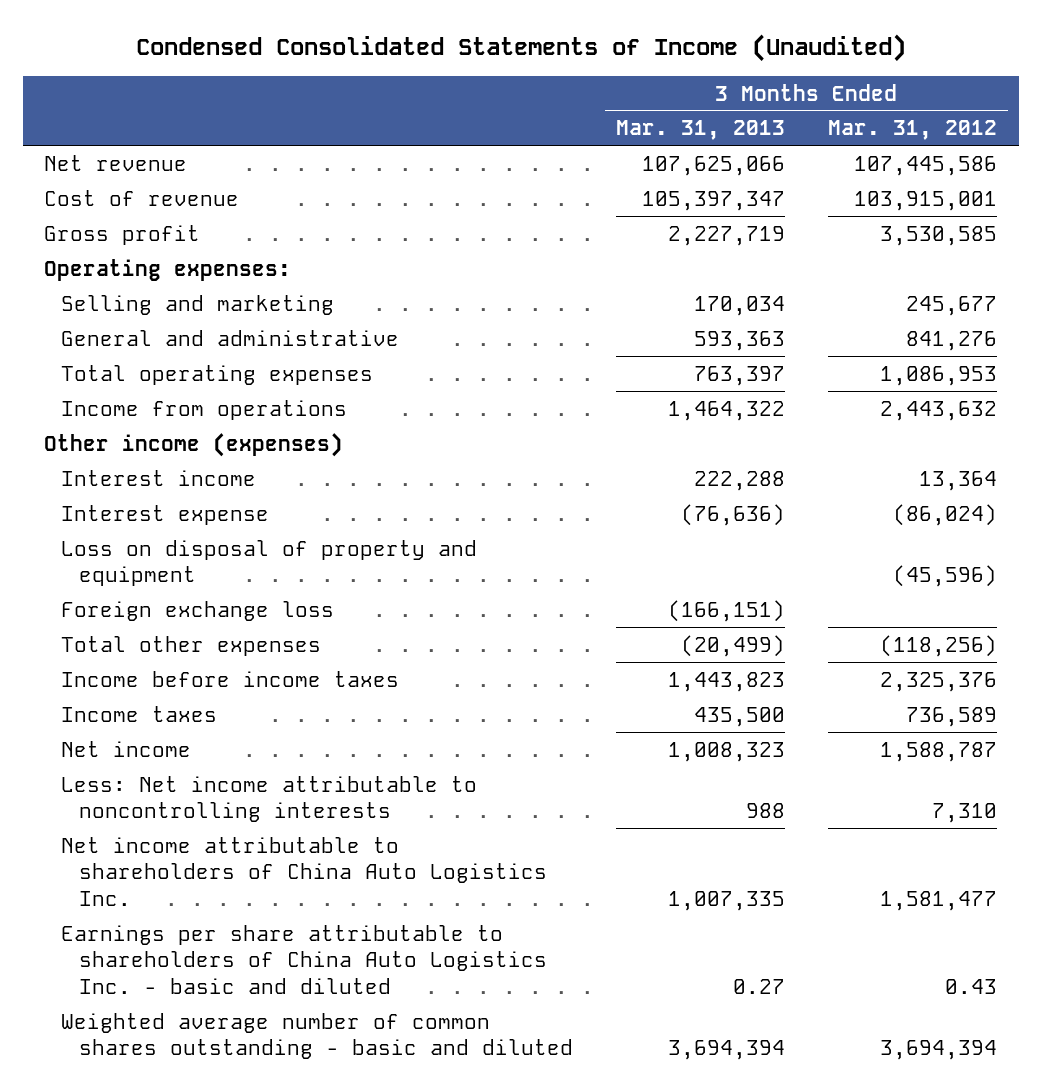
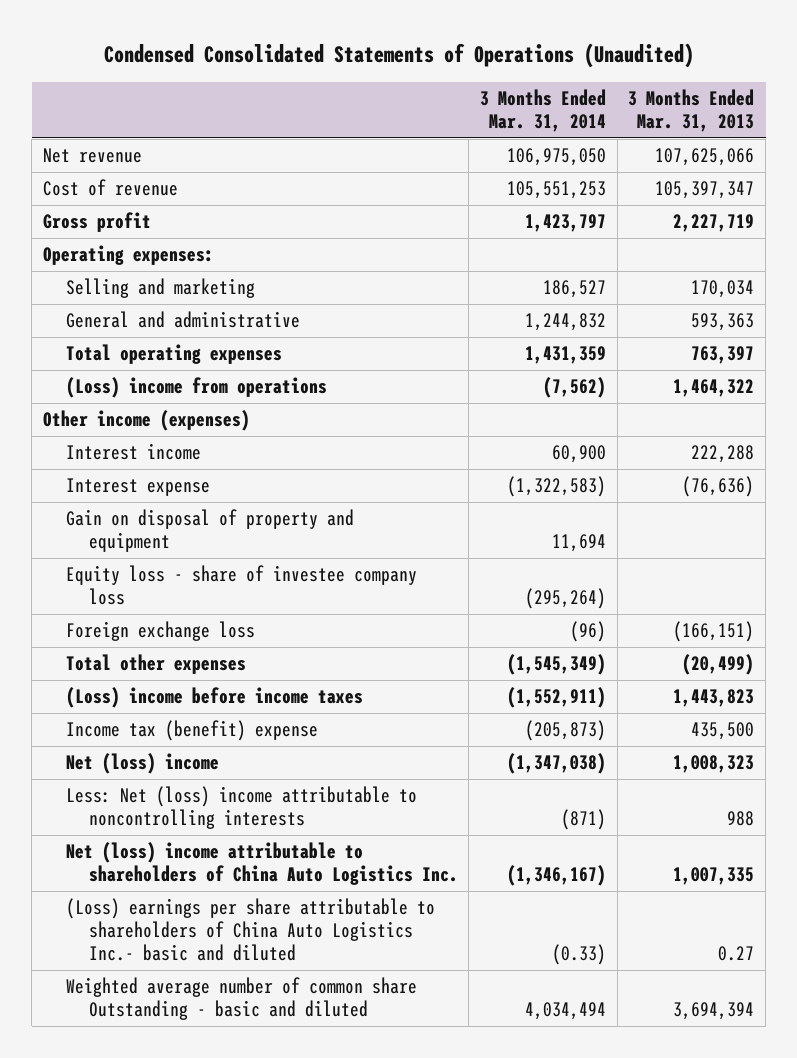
[135,34,906,63] Condensed Consolidated Statements of Income (Unaudited) -> [103,43,694,69] Condensed Consolidated Statements of Operations (Unaudited)
[827,120,997,141] Mar. 31, 2012 -> none
none -> [480,88,607,133] 3 Months Ended Mar. 31, 2014
[61,399,348,420] Income from operations -> [65,377,327,399] (Loss) income from operations
[61,539,478,587] Loss on disposal of property and equipment -> [65,509,354,553] Gain on disposal of property and equipment
none -> [65,565,417,606] Equity loss - share of investee company loss
[61,670,400,687] Income before income taxes -> [65,687,363,709] (Loss) income before income taxes
[61,705,218,722] Income taxes -> [65,720,318,742] Income tax (benefit) expense
[61,740,192,757] Net income -> [65,753,219,775] Net (loss) income
[61,775,478,823] Less: Net income attributable to noncontrolling interests -> [65,786,417,830] Less: Net (loss) income attributable to noncontrolling interests
[61,836,547,907] Net income attributable to shareholders of China Auto Logistics Inc. -> [65,842,458,886] Net (loss) income attributable to shareholders of China Auto Logistics Inc.
[61,924,547,995] Earnings per share attributable to shareholders of China Auto Logistics Inc. - basic and diluted -> [65,898,435,962] (Loss) earnings per share attributable to shareholders of China Auto Logistics Inc.- basic and diluted
[61,1012,573,1060] Weighted average number of common shares outstanding - basic and diluted -> [65,977,417,1021] Weighted average number of common share Outstanding - basic and diluted

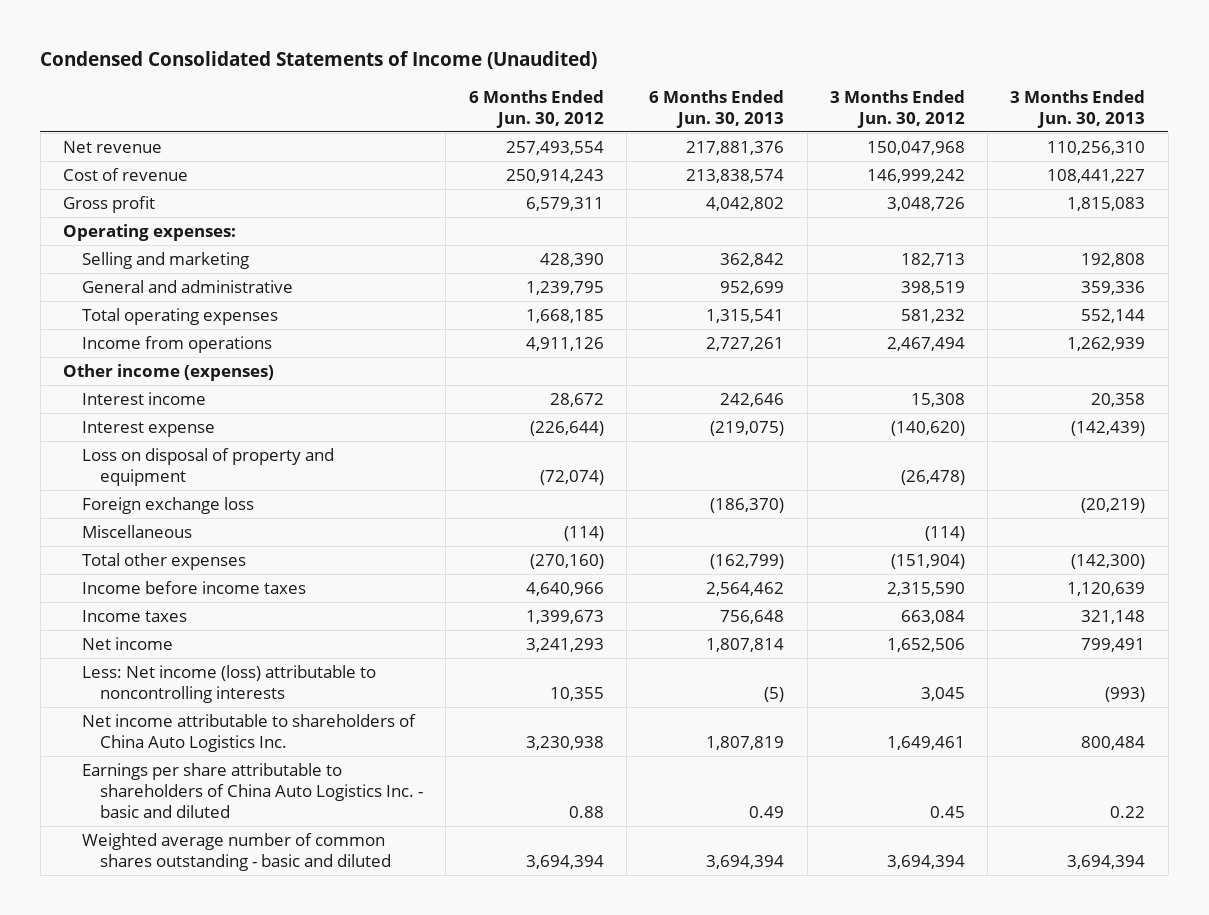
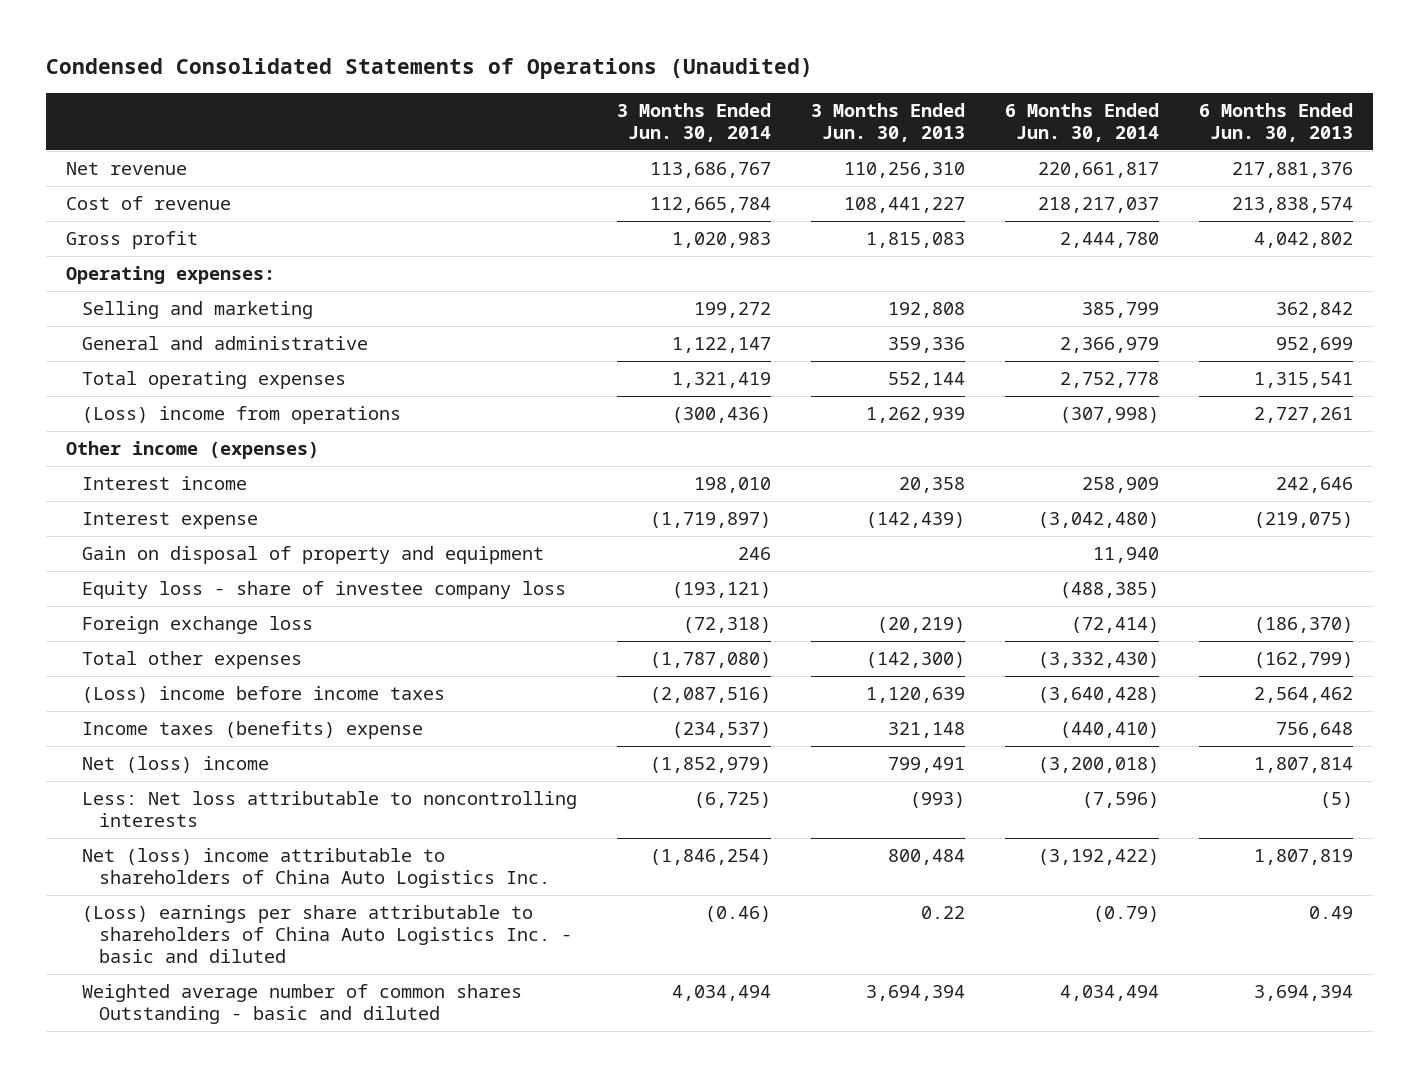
[40,51,598,70] Condensed Consolidated Statements of Income (Unaudited) -> [45,58,813,80] Condensed Consolidated Statements of Operations (Unaudited)
[468,89,604,128] 6 Months Ended Jun. 30, 2012 -> none
[829,89,965,128] 3 Months Ended Jun. 30, 2012 -> none
none -> [617,102,772,142] 3 Months Ended Jun. 30, 2014
none -> [1005,102,1160,142] 6 Months Ended Jun. 30, 2014
[81,336,272,354] Income from operations -> [82,406,402,425] (Loss) income from operations
[81,448,334,486] Loss on disposal of property and equipment -> [82,546,545,565] Gain on disposal of property and equipment
none -> [82,581,567,600] Equity loss - share of investee company loss
[81,525,192,539] Miscellaneous -> none
[81,581,306,595] Income before income taxes -> [82,686,446,704] (Loss) income before income taxes
[81,610,187,623] Income taxes -> [82,721,424,740] Income taxes (benefits) expense
[81,637,173,651] Net income -> [82,756,270,774] Net (loss) income
[81,665,376,703] Less: Net income (loss) attributable to noncontrolling interests -> [82,791,578,828] Less: Net loss attributable to noncontrolling interests
[81,714,416,752] Net income attributable to shareholders of China Auto Logistics Inc. -> [82,848,550,889] Net (loss) income attributable to shareholders of China Auto Logistics Inc.
[81,763,424,818] Earnings per share attributable to shareholders of China Auto Logistics Inc. - basic and diluted -> [82,905,572,963] (Loss) earnings per share attributable to shareholders of China Auto Logistics Inc. - basic and diluted
[81,833,392,871] Weighted average number of common shares outstanding - basic and diluted -> [82,984,523,1025] Weighted average number of common shares Outstanding - basic and diluted

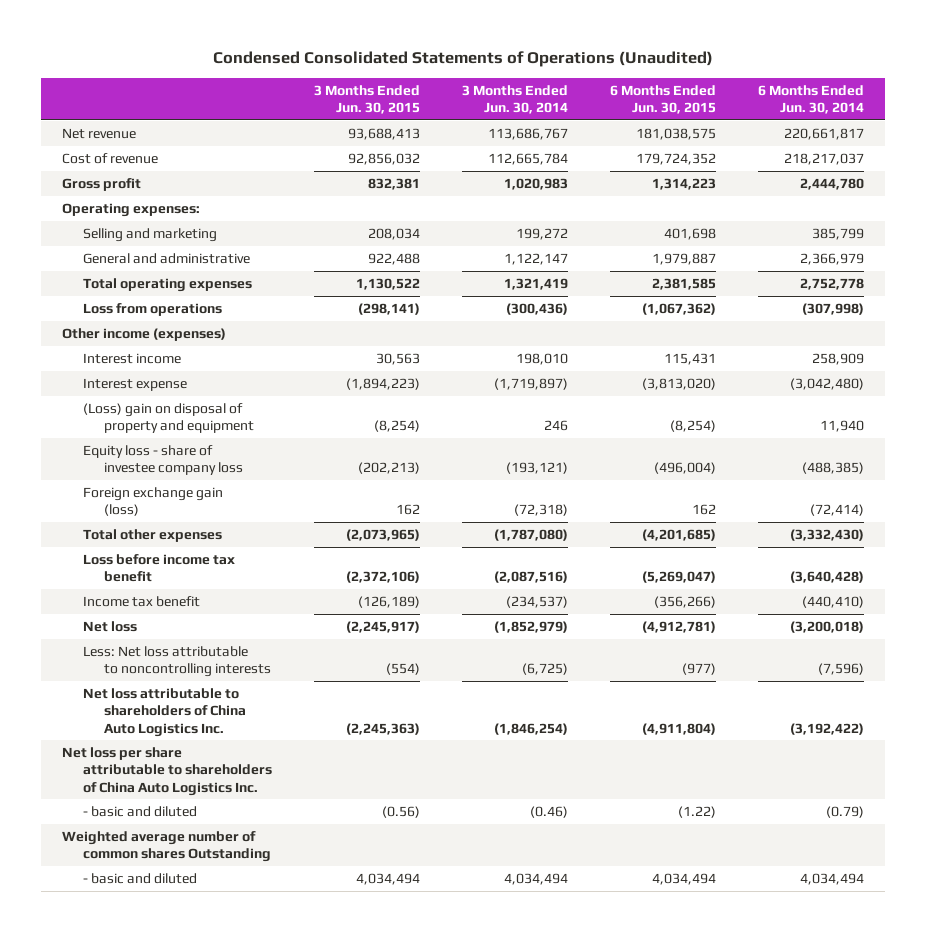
[811,102,966,142] 3 Months Ended Jun. 30, 2013 -> none
[1199,102,1354,142] 6 Months Ended Jun. 30, 2013 -> none
none -> [314,84,421,114] 3 Months Ended Jun. 30, 2015
none -> [609,84,716,114] 6 Months Ended Jun. 30, 2015
[82,406,402,425] (Loss) income from operations -> [83,302,223,316] Loss from operations
[82,546,545,565] Gain on disposal of property and equipment -> [83,402,254,434] (Loss) gain on disposal of property and equipment
[82,616,314,635] Foreign exchange loss -> [83,486,224,517] Foreign exchange gain (loss)
[82,686,446,704] (Loss) income before income taxes -> [83,553,236,583] Loss before income tax benefit
[82,721,424,740] Income taxes (benefits) expense -> [83,595,201,607] Income tax benefit
[82,756,270,774] Net (loss) income -> [83,620,138,632] Net loss
[82,848,550,889] Net (loss) income attributable to shareholders of China Auto Logistics Inc. -> [83,687,246,737] Net loss attributable to shareholders of China Auto Logistics Inc.
none -> [62,746,273,796] Net loss per share attributable to shareholders of China Auto Logistics Inc.
[82,905,572,963] (Loss) earnings per share attributable to shareholders of China Auto Logistics Inc. - basic and diluted -> [83,805,198,817] - basic and diluted
none -> [62,830,272,863] Weighted average number of common shares Outstanding
[82,984,523,1025] Weighted average number of common shares Outstanding - basic and diluted -> [83,872,198,884] - basic and diluted

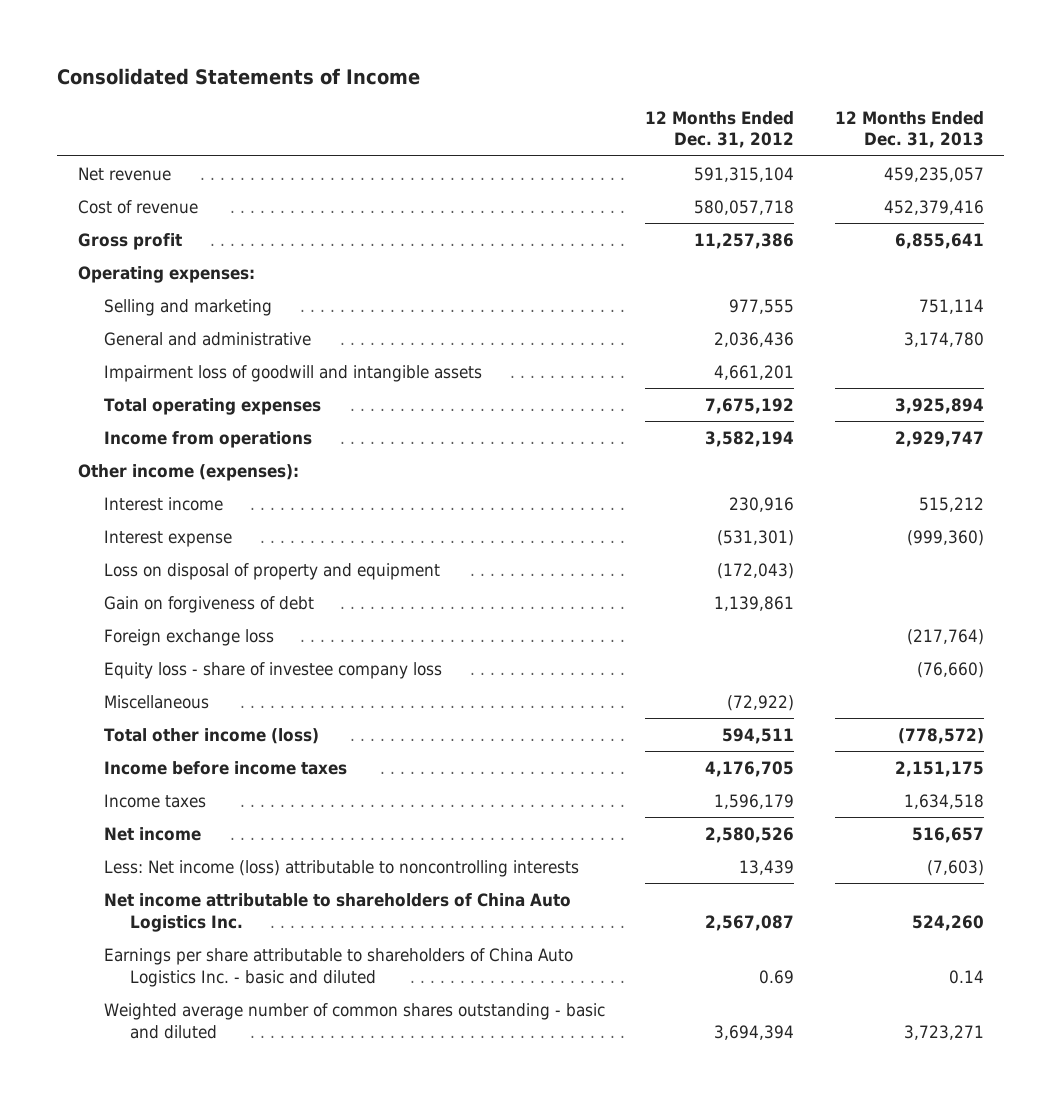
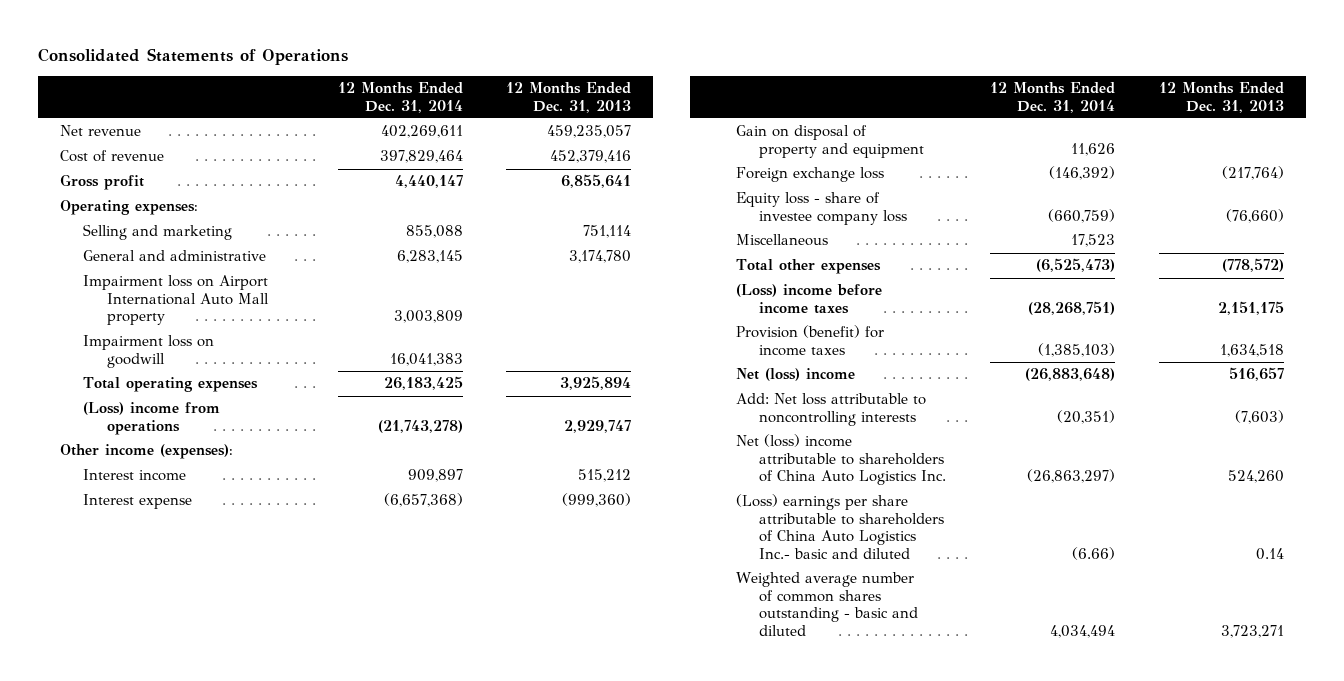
[57,67,421,85] Consolidated Statements of Income -> [37,47,348,65] Consolidated Statements of Operations
[645,110,795,149] 12 Months Ended Dec. 31, 2012 -> none
none -> [337,82,463,113] 12 Months Ended Dec. 31, 2014
[103,364,482,382] Impairment loss of goodwill and intangible assets -> none
none -> [83,275,269,326] Impairment loss on Airport International Auto Mall property
none -> [83,335,215,368] Impairment loss on goodwill
[103,430,312,448] Income from operations -> [83,402,221,435] (Loss) income from operations
[103,595,314,613] Gain on forgiveness of debt -> none
[103,562,440,580] Loss on disposal of property and equipment -> [735,125,925,158] Gain on disposal of property and equipment
[103,727,319,744] Total other income (loss) -> [735,259,881,275] Total other expenses
[103,760,347,775] Income before income taxes -> [735,284,882,314] (Loss) income before income taxes
[103,793,206,808] Income taxes -> [735,325,884,356] Provision (benefit) for income taxes
[103,826,201,841] Net income -> [735,368,855,382] Net (loss) income
[103,859,579,877] Less: Net income (loss) attributable to noncontrolling interests -> [735,393,926,426] Add: Net loss attributable to noncontrolling interests
[103,892,571,932] Net income attributable to shareholders of China Auto Logistics Inc. -> [735,434,947,486] Net (loss) income attributable to shareholders of China Auto Logistics Inc.
[103,947,573,987] Earnings per share attributable to shareholders of China Auto Logistics Inc. - basic and diluted -> [735,494,945,559] (Loss) earnings per share attributable to shareholders of China Auto Logistics Inc.- basic and diluted

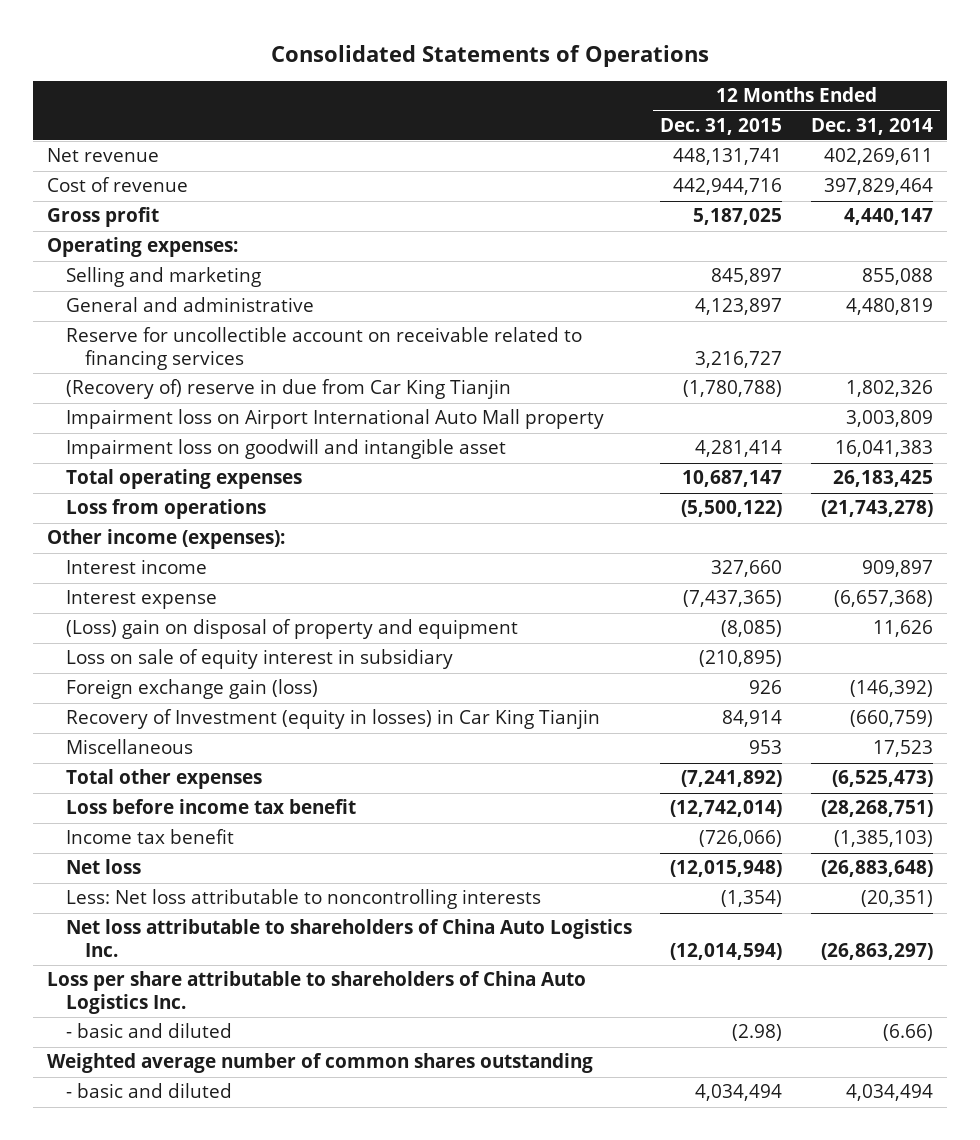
[506,82,632,113] 12 Months Ended Dec. 31, 2013 -> none
none -> [660,117,783,135] Dec. 31, 2015
[396,250,463,264] 6,283,145 -> [845,298,933,316] 4,480,819
none -> [66,327,583,371] Reserve for uncollectible account on receivable related to financing services
none -> [66,379,512,400] (Recovery of) reserve in due from Car King Tianjin
[83,335,215,368] Impairment loss on goodwill -> [66,439,507,460] Impairment loss on goodwill and intangible asset
[83,402,221,435] (Loss) income from operations -> [66,499,267,520] Loss from operations
[735,125,925,158] Gain on disposal of property and equipment -> [66,619,519,640] (Loss) gain on disposal of property and equipment
none -> [66,649,454,670] Loss on sale of equity interest in subsidiary
[735,167,884,183] Foreign exchange loss -> [66,679,319,700] Foreign exchange gain (loss)
[735,192,908,225] Equity loss - share of investee company loss -> [66,709,601,730] Recovery of Investment (equity in losses) in Car King Tianjin
[735,284,882,314] (Loss) income before income taxes -> [66,799,357,815] Loss before income tax benefit
[735,325,884,356] Provision (benefit) for income taxes -> [66,829,235,845] Income tax benefit
[735,368,855,382] Net (loss) income -> [66,859,142,875] Net loss
[735,393,926,426] Add: Net loss attributable to noncontrolling interests -> [66,889,542,910] Less: Net loss attributable to noncontrolling interests
[735,434,947,486] Net (loss) income attributable to shareholders of China Auto Logistics Inc. -> [66,919,633,958] Net loss attributable to shareholders of China Auto Logistics Inc.
none -> [46,971,586,1015] Loss per share attributable to shareholders of China Auto Logistics Inc.
[735,494,945,559] (Loss) earnings per share attributable to shareholders of China Auto Logistics Inc.- basic and diluted -> [66,1023,233,1039] - basic and diluted
none -> [46,1053,593,1074] Weighted average number of common shares outstanding
[735,572,919,636] Weighted average number of common shares outstanding - basic and diluted -> [66,1083,233,1099] - basic and diluted

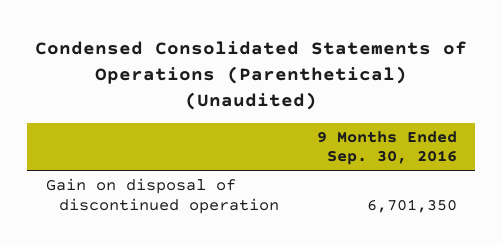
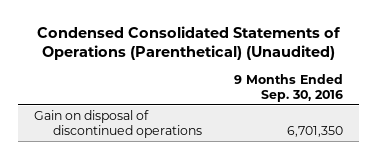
[46,177,280,214] Gain on disposal of discontinued operation -> [34,110,203,139] Gain on disposal of discontinued operations

